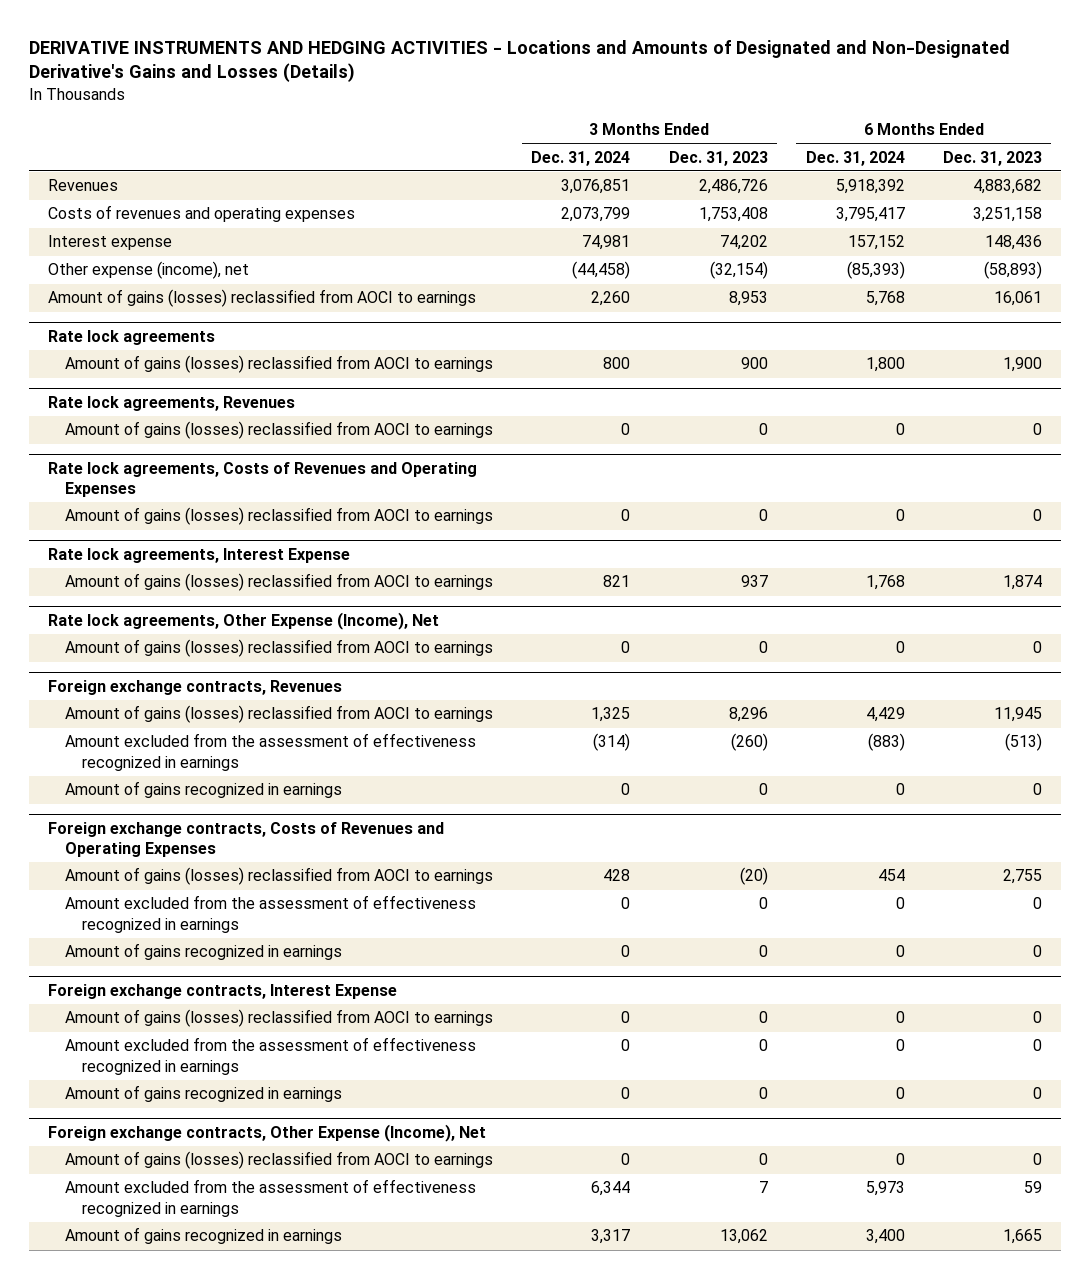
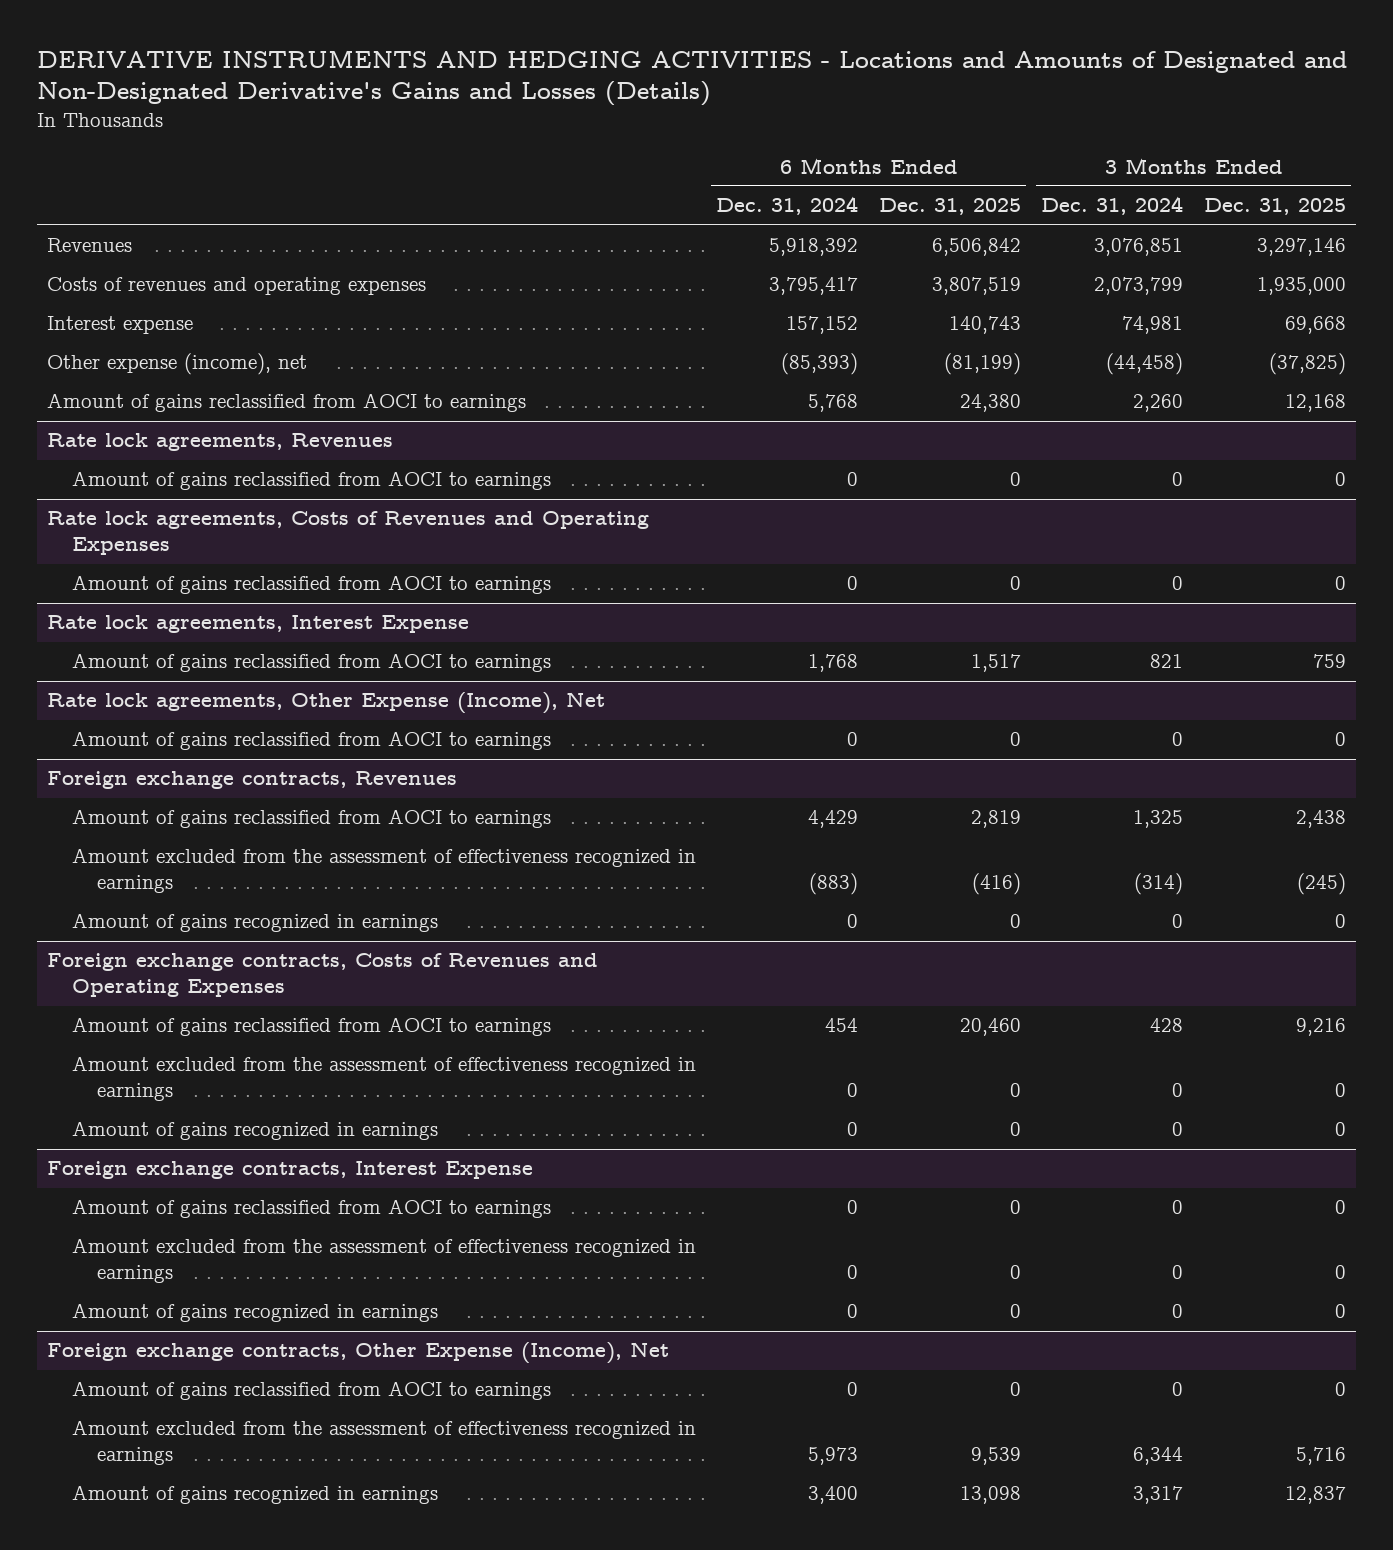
[668,150,768,166] Dec. 31, 2023 -> none
[942,150,1042,166] Dec. 31, 2023 -> none
none -> [878,198,1021,216] Dec. 31, 2025
none -> [1203,198,1346,216] Dec. 31, 2025
[48,329,216,345] Rate lock agreements -> none
[65,355,494,374] Amount of gains (losses) reclassified from AOCI to earnings -> none
[48,289,477,308] Amount of gains (losses) reclassified from AOCI to earnings -> [46,393,526,413] Amount of gains reclassified from AOCI to earnings
[65,421,494,440] Amount of gains (losses) reclassified from AOCI to earnings -> [71,471,551,491] Amount of gains reclassified from AOCI to earnings
[65,507,494,526] Amount of gains (losses) reclassified from AOCI to earnings -> [71,575,551,595] Amount of gains reclassified from AOCI to earnings
[65,573,494,592] Amount of gains (losses) reclassified from AOCI to earnings -> [71,653,551,673] Amount of gains reclassified from AOCI to earnings
[65,639,494,658] Amount of gains (losses) reclassified from AOCI to earnings -> [71,731,551,751] Amount of gains reclassified from AOCI to earnings
[65,705,494,724] Amount of gains (losses) reclassified from AOCI to earnings -> [71,809,551,829] Amount of gains reclassified from AOCI to earnings
[65,867,494,886] Amount of gains (losses) reclassified from AOCI to earnings -> [71,1017,551,1037] Amount of gains reclassified from AOCI to earnings
[65,1009,494,1028] Amount of gains (losses) reclassified from AOCI to earnings -> [71,1199,551,1219] Amount of gains reclassified from AOCI to earnings
[65,1151,494,1170] Amount of gains (losses) reclassified from AOCI to earnings -> [71,1381,551,1401] Amount of gains reclassified from AOCI to earnings

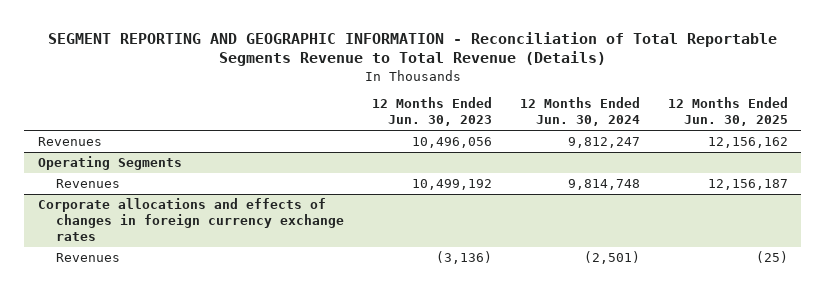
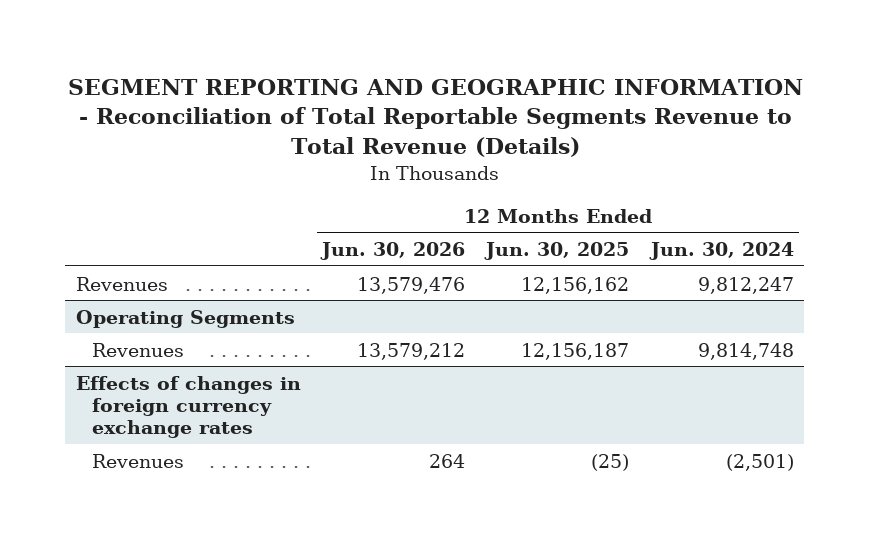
[371,97,492,127] 12 Months Ended Jun. 30, 2023 -> none
none -> [319,242,465,261] Jun. 30, 2026
[37,198,345,241] Corporate allocations and effects of changes in foreign currency exchange rates -> [75,375,301,439] Effects of changes in foreign currency exchange rates

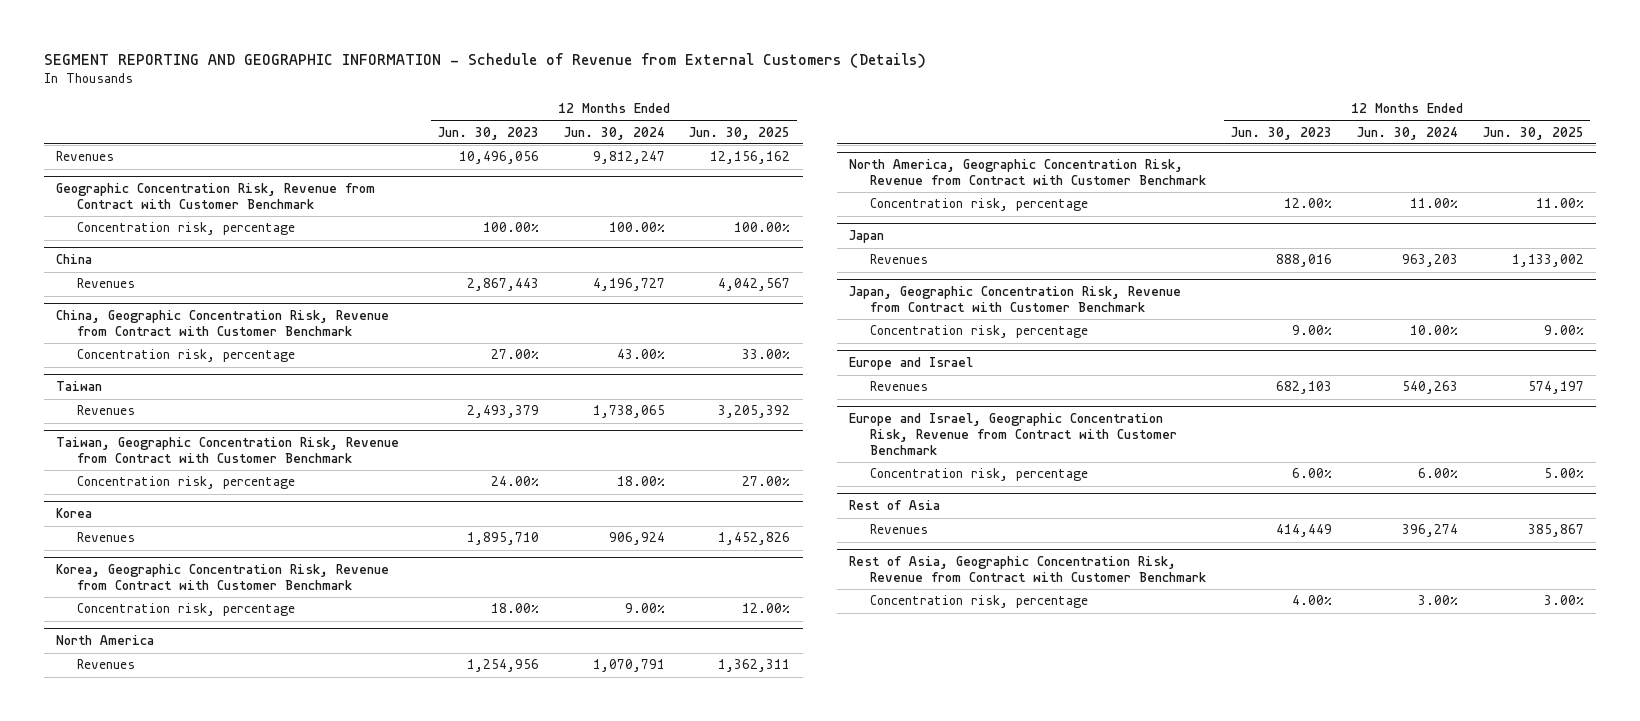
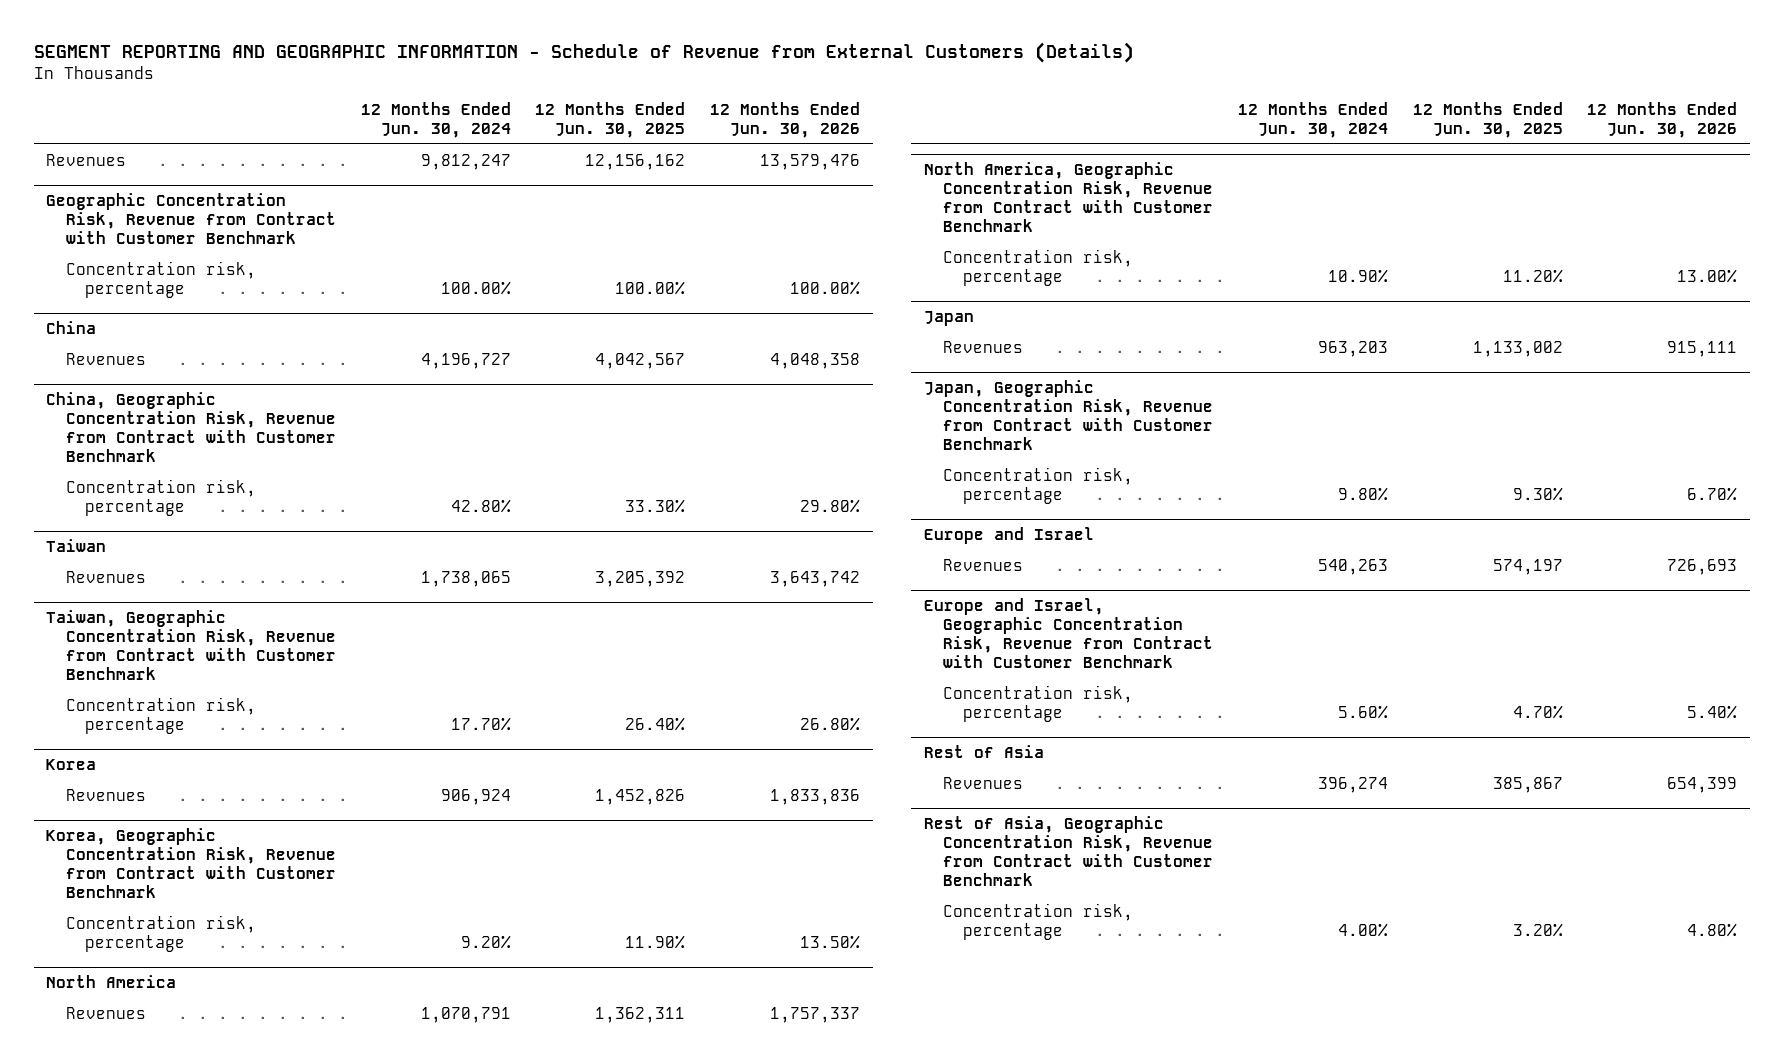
[437,126,539,140] Jun. 30, 2023 -> none
none -> [710,101,861,138] 12 Months Ended Jun. 30, 2026
[616,349,665,360] 43.00% -> [450,498,511,513] 42.80%
[742,349,791,360] 33.00% -> [625,498,686,513] 33.30%
[616,476,665,487] 18.00% -> [450,716,511,731] 17.70%
[742,476,791,487] 27.00% -> [625,716,686,731] 26.40%
[624,603,665,614] 9.00% -> [460,934,511,949] 9.20%
[742,603,791,614] 12.00% -> [625,934,686,949] 11.90%
[1409,198,1458,209] 11.00% -> [1327,268,1388,283] 10.90%
[1535,198,1584,209] 11.00% -> [1502,268,1563,283] 11.20%
[1409,325,1458,336] 10.00% -> [1337,486,1388,501] 9.80%
[1543,325,1584,336] 9.00% -> [1512,486,1563,501] 9.30%
[1417,468,1458,479] 6.00% -> [1337,704,1388,719] 5.60%
[1543,468,1584,479] 5.00% -> [1512,704,1563,719] 4.70%
[1417,595,1458,606] 3.00% -> [1337,922,1388,937] 4.00%
[1543,595,1584,606] 3.00% -> [1512,922,1563,937] 3.20%

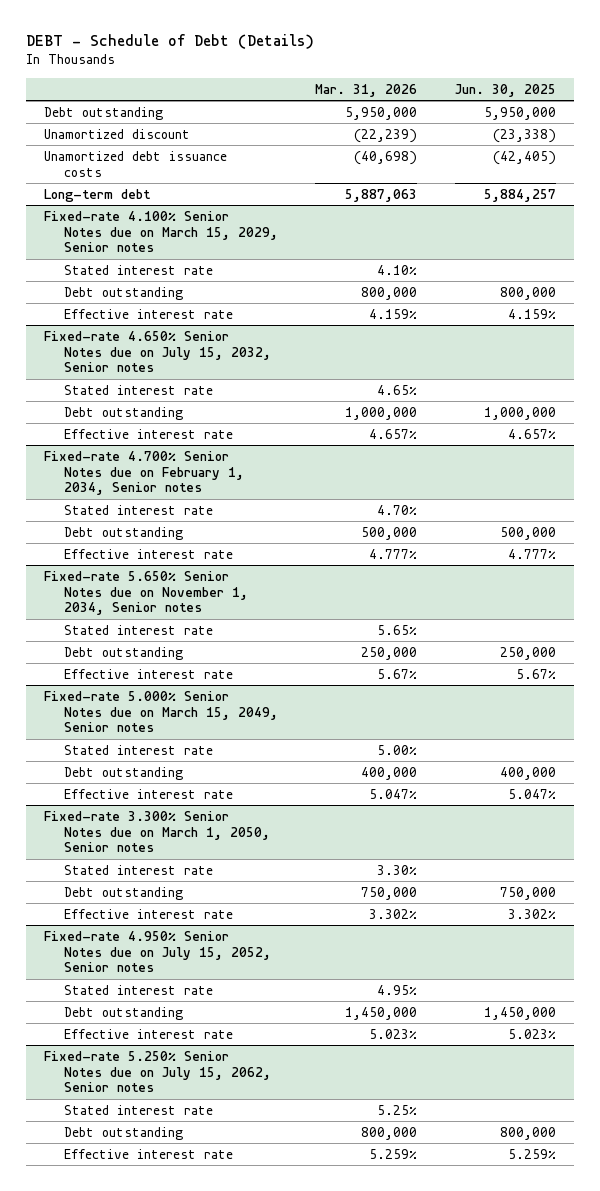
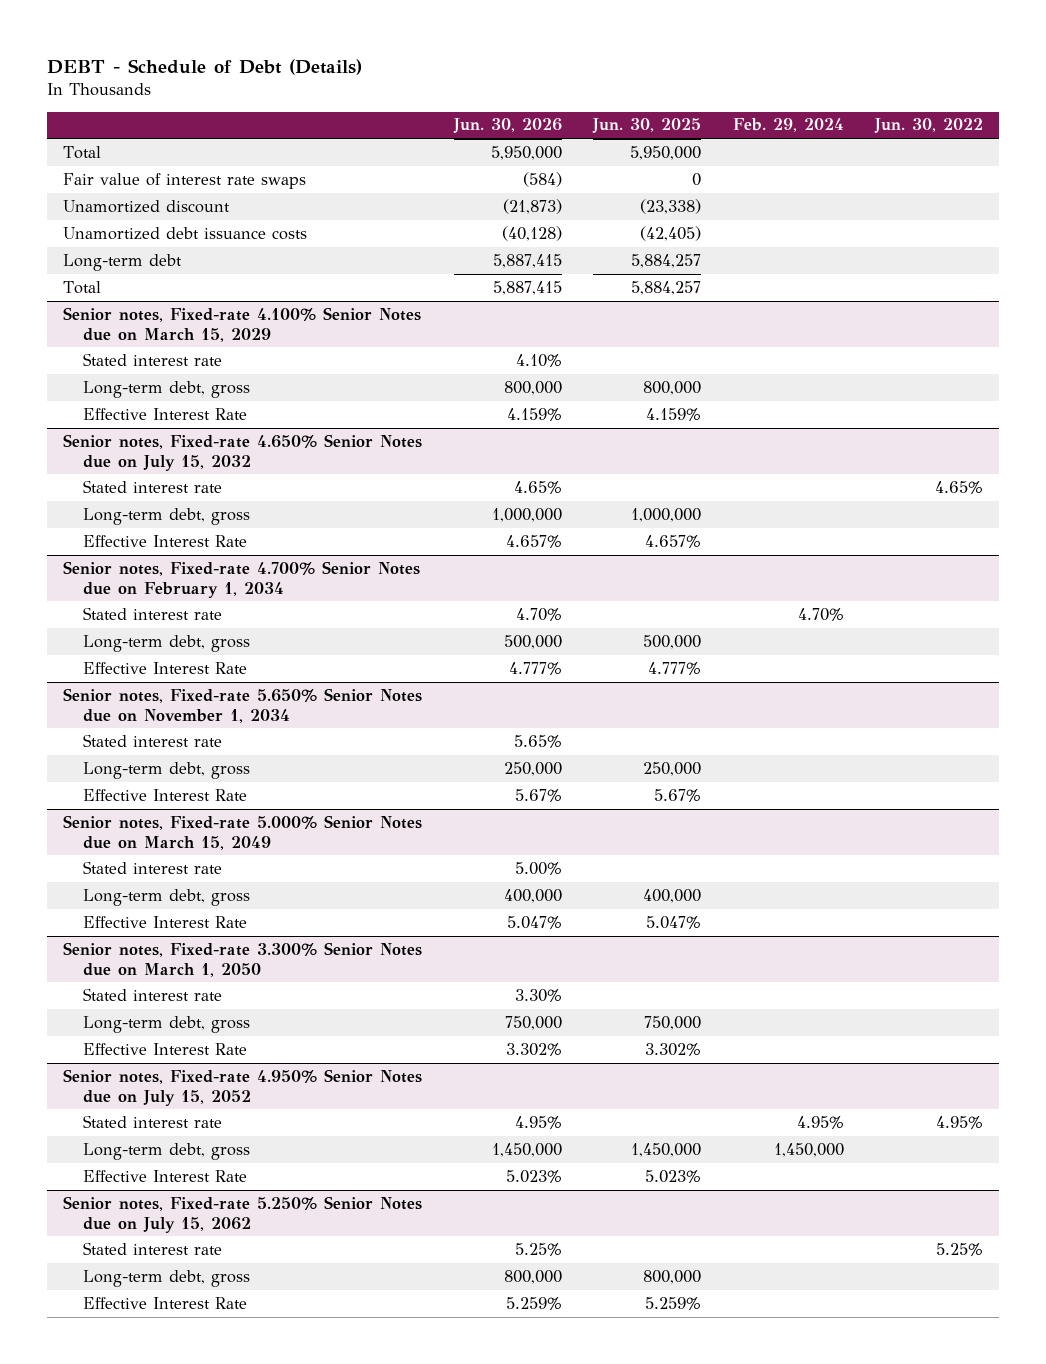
[315,83,418,97] Mar. 31, 2026 -> none
none -> [452,118,562,134] Jun. 30, 2026
none -> [732,118,844,133] Feb. 29, 2024
none -> [874,118,984,134] Jun. 30, 2022
[44,106,164,120] Debt outstanding -> [63,145,102,159] Total
none -> [63,172,307,189] Fair value of interest rate swaps
none -> [63,280,102,294] Total
[44,210,278,253] Fixed-rate 4.100% Senior Notes due on March 15, 2029, Senior notes -> [63,306,422,342] Senior notes, Fixed-rate 4.100% Senior Notes due on March 15, 2029
[63,286,183,300] Debt outstanding -> [82,380,250,398] Long-term debt, gross
[63,308,233,319] Effective interest rate -> [82,407,247,420] Effective Interest Rate
[44,330,271,373] Fixed-rate 4.650% Senior Notes due on July 15, 2032, Senior notes -> [63,433,423,471] Senior notes, Fixed-rate 4.650% Senior Notes due on July 15, 2032
[63,406,183,420] Debt outstanding -> [82,507,250,525] Long-term debt, gross
[63,428,233,439] Effective interest rate -> [82,534,247,547] Effective Interest Rate
[44,450,244,496] Fixed-rate 4.700% Senior Notes due on February 1, 2034, Senior notes -> [63,560,421,598] Senior notes, Fixed-rate 4.700% Senior Notes due on February 1, 2034
[63,526,183,540] Debt outstanding -> [82,634,250,652] Long-term debt, gross
[63,548,233,559] Effective interest rate -> [82,661,247,674] Effective Interest Rate
[44,570,248,616] Fixed-rate 5.650% Senior Notes due on November 1, 2034, Senior notes -> [63,687,423,723] Senior notes, Fixed-rate 5.650% Senior Notes due on November 1, 2034
[63,646,183,660] Debt outstanding -> [82,761,250,779] Long-term debt, gross
[63,668,233,679] Effective interest rate -> [82,788,247,801] Effective Interest Rate
[44,690,278,733] Fixed-rate 5.000% Senior Notes due on March 15, 2049, Senior notes -> [63,814,423,850] Senior notes, Fixed-rate 5.000% Senior Notes due on March 15, 2049
[63,766,183,780] Debt outstanding -> [82,888,250,906] Long-term debt, gross
[63,788,233,799] Effective interest rate -> [82,915,247,928] Effective Interest Rate
[44,810,270,853] Fixed-rate 3.300% Senior Notes due on March 1, 2050, Senior notes -> [63,941,423,977] Senior notes, Fixed-rate 3.300% Senior Notes due on March 1, 2050
[63,886,183,900] Debt outstanding -> [82,1015,250,1033] Long-term debt, gross
[63,908,233,919] Effective interest rate -> [82,1042,247,1055] Effective Interest Rate
[44,930,271,973] Fixed-rate 4.950% Senior Notes due on July 15, 2052, Senior notes -> [63,1068,423,1106] Senior notes, Fixed-rate 4.950% Senior Notes due on July 15, 2052
[63,1006,183,1020] Debt outstanding -> [82,1142,250,1160] Long-term debt, gross
[63,1028,233,1039] Effective interest rate -> [82,1169,247,1182] Effective Interest Rate
[44,1050,271,1093] Fixed-rate 5.250% Senior Notes due on July 15, 2062, Senior notes -> [63,1195,423,1233] Senior notes, Fixed-rate 5.250% Senior Notes due on July 15, 2062
[63,1126,183,1140] Debt outstanding -> [82,1269,250,1287] Long-term debt, gross
[63,1148,233,1159] Effective interest rate -> [82,1296,247,1309] Effective Interest Rate

